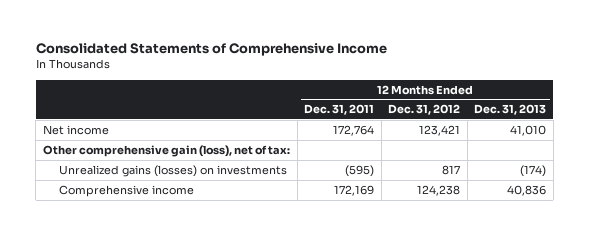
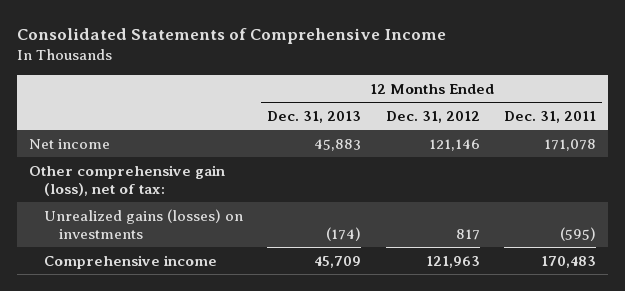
[333,124,375,136] 172,764 -> [544,138,597,151] 171,078
[419,124,461,136] 123,421 -> [428,138,480,151] 121,146
[510,124,547,136] 41,010 -> [314,138,362,151] 45,883
[334,184,375,196] 172,169 -> [541,255,597,268] 170,483
[417,184,461,196] 124,238 -> [425,255,480,268] 121,963
[507,184,547,196] 40,836 -> [314,255,362,268] 45,709

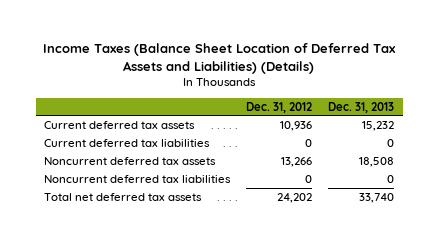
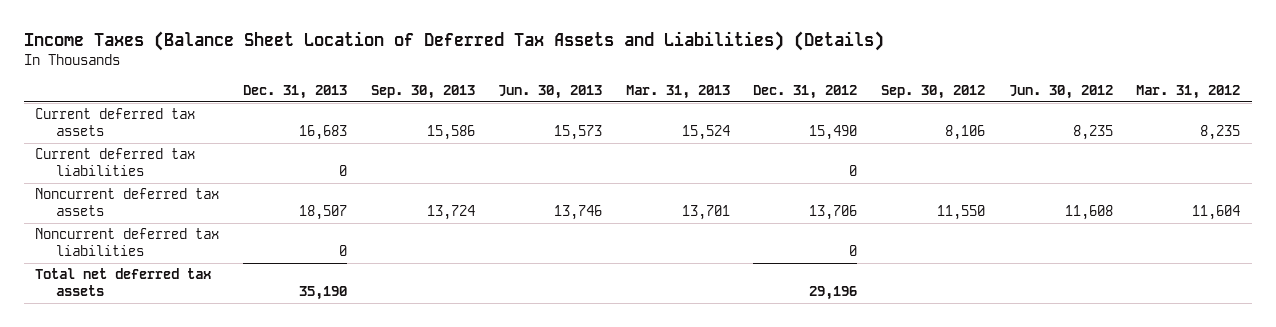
none -> [370,85,475,100] Sep. 30, 2013
none -> [498,85,603,100] Jun. 30, 2013
none -> [625,85,730,100] Mar. 31, 2013
none -> [881,85,986,100] Sep. 30, 2012
none -> [1008,85,1113,100] Jun. 30, 2012
none -> [1136,85,1241,100] Mar. 31, 2012
[280,120,313,131] 10,936 -> [809,125,858,141] 15,490
[362,120,395,131] 15,232 -> [298,125,347,141] 16,683
[281,156,313,167] 13,266 -> [809,205,858,221] 13,706
[359,156,395,167] 18,508 -> [298,205,347,221] 18,507
[277,192,313,203] 24,202 -> [809,286,858,301] 29,196
[359,192,395,203] 33,740 -> [298,286,347,301] 35,190

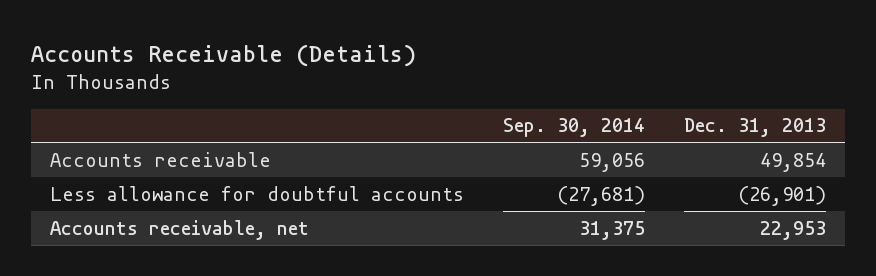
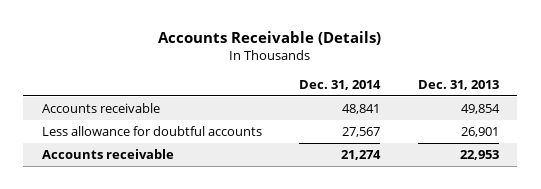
[503,118,646,138] Sep. 30, 2014 -> none
none -> [299,79,382,90] Dec. 31, 2014
[737,185,826,206] (26,901) -> [460,127,499,138] 26,901
[50,219,310,240] Accounts receivable, net -> [41,149,174,160] Accounts receivable

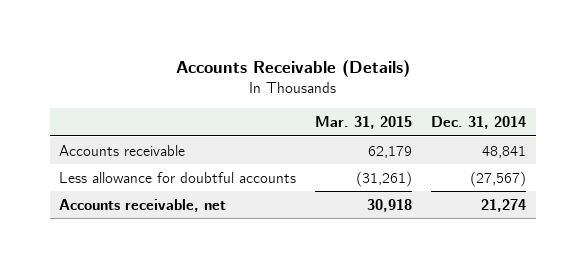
[417,79,499,90] Dec. 31, 2013 -> none
none -> [315,116,413,130] Mar. 31, 2015
[342,127,381,138] 27,567 -> [470,170,527,187] (27,567)
[41,149,174,160] Accounts receivable -> [59,198,227,212] Accounts receivable, net

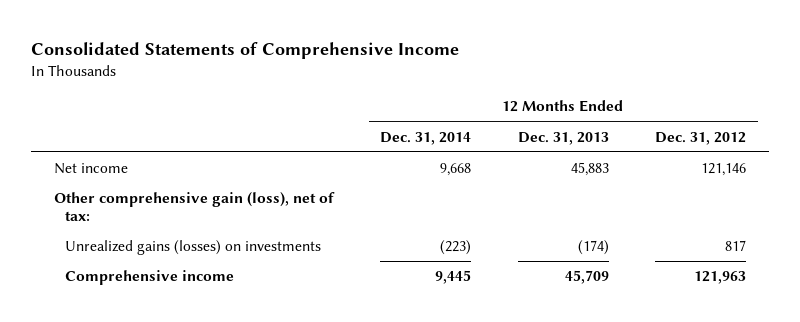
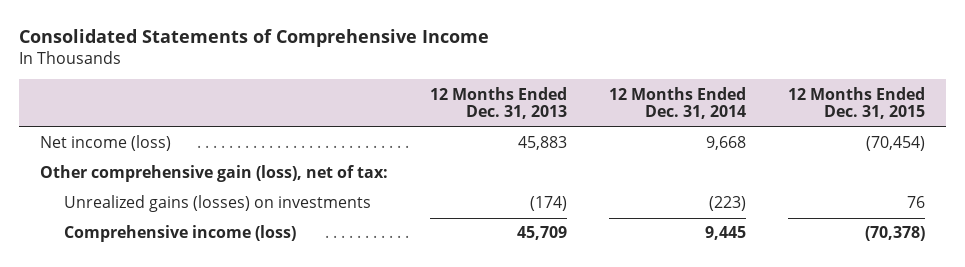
[655,131,747,145] Dec. 31, 2012 -> none
none -> [787,86,925,120] 12 Months Ended Dec. 31, 2015
[53,163,128,175] Net income -> [39,135,171,152] Net income (loss)
[65,270,235,286] Comprehensive income -> [63,225,296,243] Comprehensive income (loss)

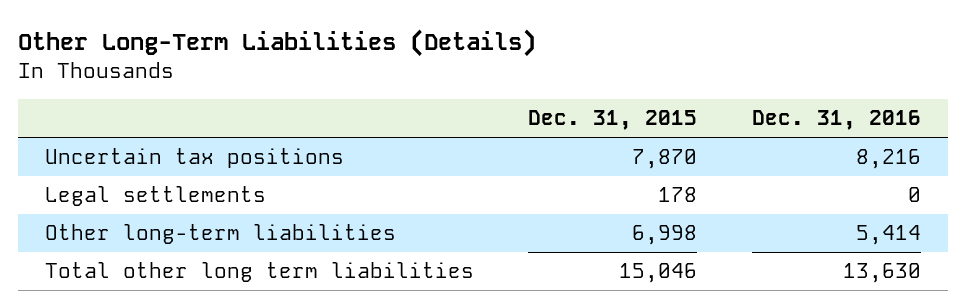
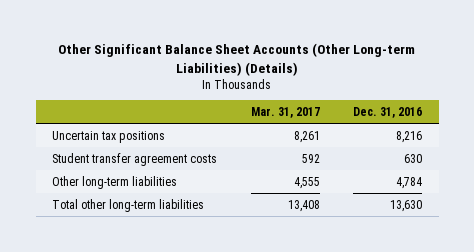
[18,29,537,58] Other Long-Term Liabilities (Details) -> [58,43,416,76] Other Significant Balance Sheet Accounts (Other Long-term Liabilities) (Details)
[528,110,698,131] Dec. 31, 2015 -> none
none -> [250,107,320,119] Mar. 31, 2017
[45,186,267,207] Legal settlements -> none
none -> [52,152,218,166] Student transfer agreement costs
[855,225,921,246] 5,414 -> [395,176,422,189] 4,784
[45,262,475,283] Total other long term liabilities -> [52,198,205,212] Total other long-term liabilities

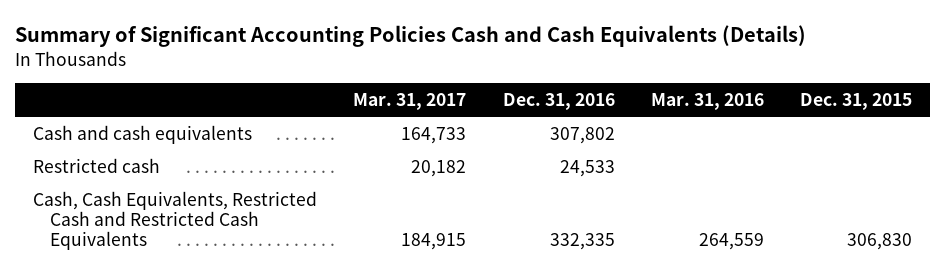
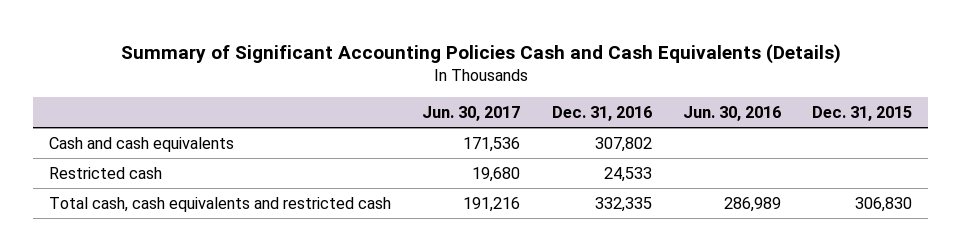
[353,93,467,111] Mar. 31, 2017 -> none
[650,93,764,111] Mar. 31, 2016 -> none
none -> [422,105,521,121] Jun. 30, 2017
none -> [682,105,781,121] Jun. 30, 2016
[33,190,318,251] Cash, Cash Equivalents, Restricted Cash and Restricted Cash Equivalents -> [48,196,391,212] Total cash, cash equivalents and restricted cash

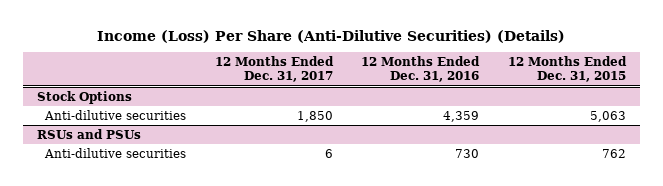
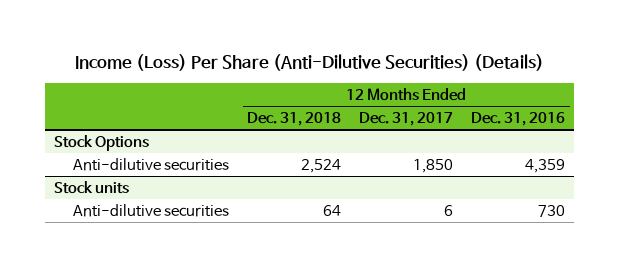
[507,55,627,83] 12 Months Ended Dec. 31, 2015 -> none
none -> [247,112,342,127] Dec. 31, 2018
[37,128,142,139] RSUs and PSUs -> [54,180,130,194] Stock units

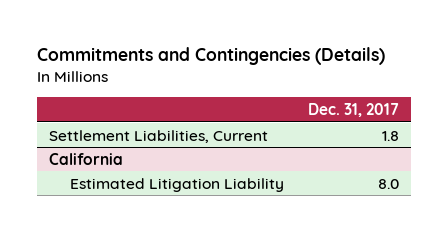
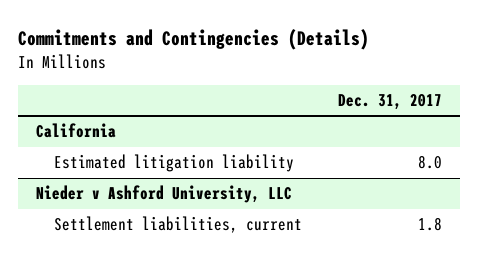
[49,129,269,143] Settlement Liabilities, Current -> none
[69,177,284,192] Estimated Litigation Liability -> [53,154,294,173] Estimated litigation liability
none -> [36,185,293,204] Nieder v Ashford University, LLC
none -> [53,216,302,234] Settlement liabilities, current

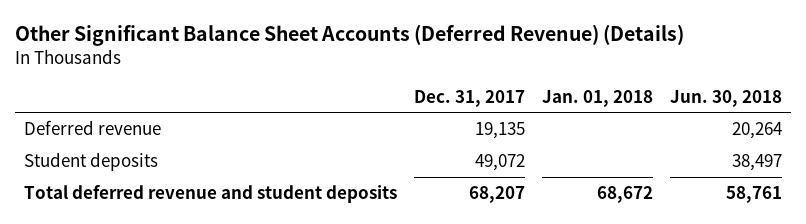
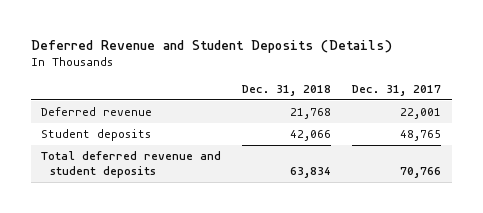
[14,24,684,47] Other Significant Balance Sheet Accounts (Deferred Revenue) (Details) -> [30,39,392,53] Deferred Revenue and Student Deposits (Details)
[542,89,654,107] Jan. 01, 2018 -> none
[670,89,783,107] Jun. 30, 2018 -> none
none -> [242,85,332,97] Dec. 31, 2018
[474,121,525,139] 19,135 -> [400,108,442,120] 22,001
[474,153,525,171] 49,072 -> [400,130,442,142] 48,765
[468,185,525,203] 68,207 -> [400,167,442,179] 70,766

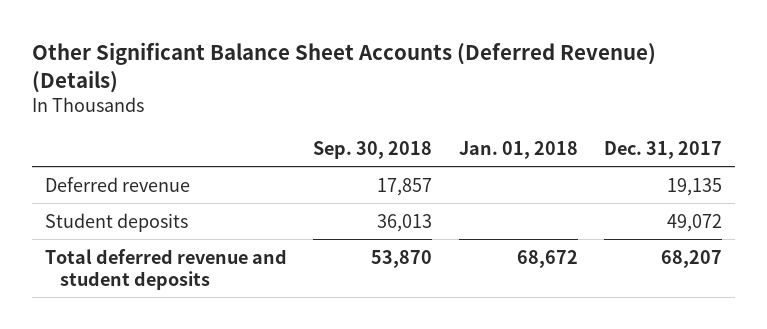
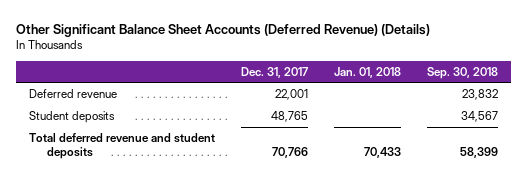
[377,177,433,196] 17,857 -> [461,88,498,100] 23,832
[666,177,722,196] 19,135 -> [275,88,309,100] 22,001
[377,213,433,232] 36,013 -> [460,110,498,122] 34,567
[666,213,722,232] 49,072 -> [271,110,309,122] 48,765
[371,249,433,268] 53,870 -> [459,146,498,158] 58,399
[516,249,578,268] 68,672 -> [364,146,402,158] 70,433
[660,249,722,268] 68,207 -> [272,146,309,158] 70,766

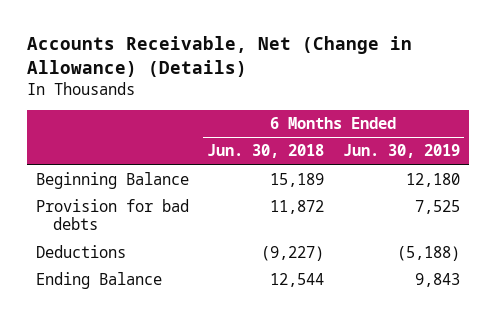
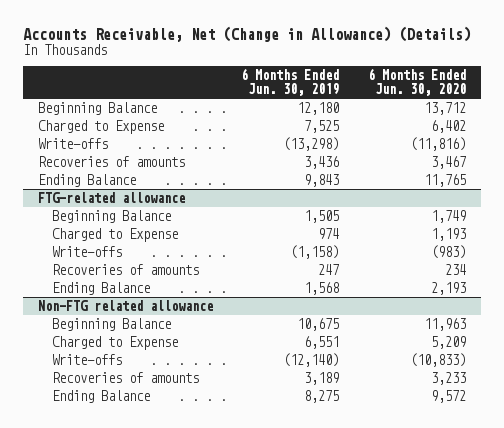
[207,144,325,159] Jun. 30, 2018 -> none
none -> [368,68,467,97] 6 Months Ended Jun. 30, 2020
[35,245,126,259] Deductions -> none
[35,199,189,231] Provision for bad debts -> [37,119,164,134] Charged to Expense
none -> [37,137,108,149] Write-offs
none -> [37,155,185,167] Recoveries of amounts
none -> [37,191,185,203] FTG-related allowance
none -> [52,209,172,223] Beginning Balance
none -> [52,227,179,242] Charged to Expense
none -> [52,245,123,257] Write-offs
none -> [52,263,200,275] Recoveries of amounts
none -> [52,281,151,295] Ending Balance
none -> [37,299,213,311] Non-FTG related allowance
none -> [52,317,172,331] Beginning Balance
none -> [52,335,179,350] Charged to Expense
none -> [52,353,123,365] Write-offs
none -> [52,371,200,383] Recoveries of amounts
none -> [52,389,151,403] Ending Balance

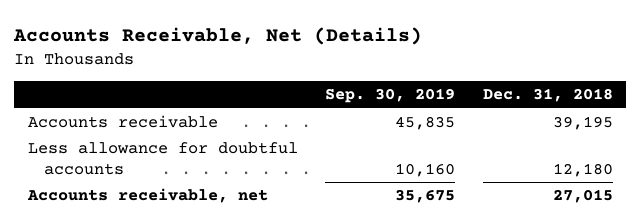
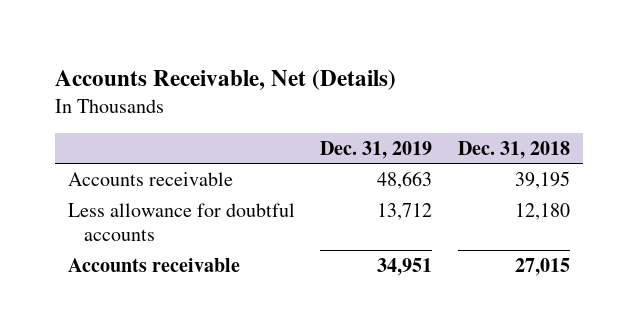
[325,88,456,104] Sep. 30, 2019 -> none
none -> [320,140,433,159] Dec. 31, 2019
[26,188,268,204] Accounts receivable, net -> [67,257,240,272] Accounts receivable

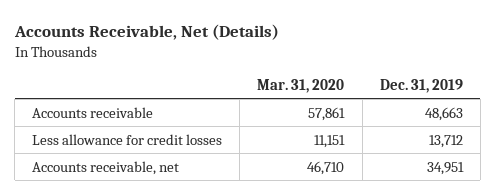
[457,140,570,159] Dec. 31, 2018 -> none
none -> [257,78,345,93] Mar. 31, 2020
[67,202,295,242] Less allowance for doubtful accounts -> [32,133,223,145] Less allowance for credit losses
[67,257,240,272] Accounts receivable -> [32,160,180,175] Accounts receivable, net

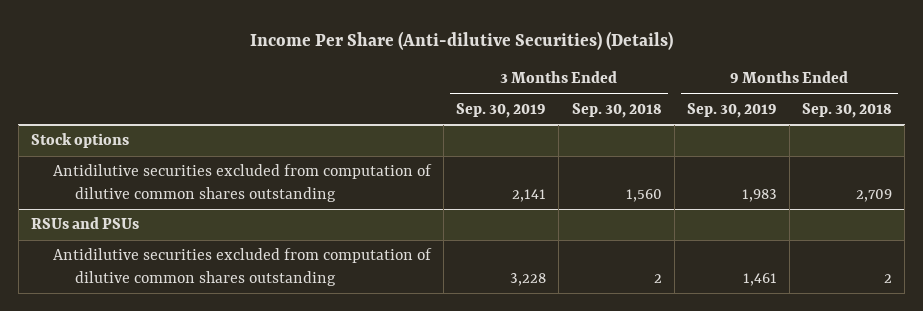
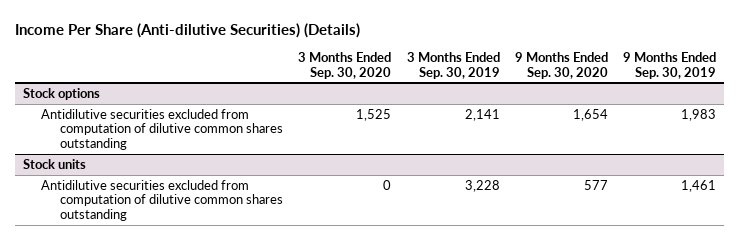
[571,102,662,118] Sep. 30, 2018 -> none
[802,102,893,118] Sep. 30, 2018 -> none
none -> [298,51,392,79] 3 Months Ended Sep. 30, 2020
none -> [515,51,609,79] 9 Months Ended Sep. 30, 2020
[31,217,140,230] RSUs and PSUs -> [22,158,86,169] Stock units

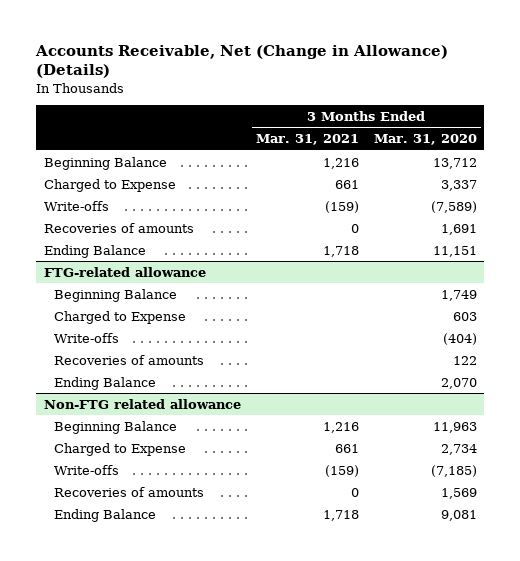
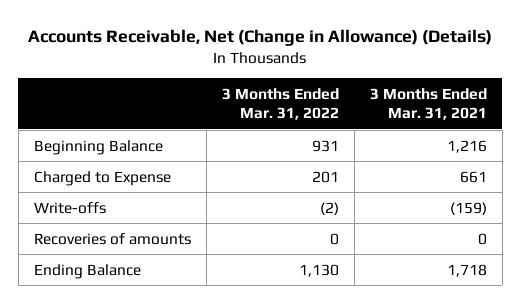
[373,134,477,146] Mar. 31, 2020 -> none
none -> [221,87,339,121] 3 Months Ended Mar. 31, 2022
[43,266,206,277] FTG-related allowance -> none
[54,288,178,302] Beginning Balance -> none
[54,310,187,324] Charged to Expense -> none
[54,332,120,343] Write-offs -> none
[54,354,205,365] Recoveries of amounts -> none
[54,376,157,390] Ending Balance -> none
[43,398,241,409] Non-FTG related allowance -> none
[54,420,178,434] Beginning Balance -> none
[54,442,187,456] Charged to Expense -> none
[54,464,120,475] Write-offs -> none
[54,486,205,497] Recoveries of amounts -> none
[54,508,157,522] Ending Balance -> none

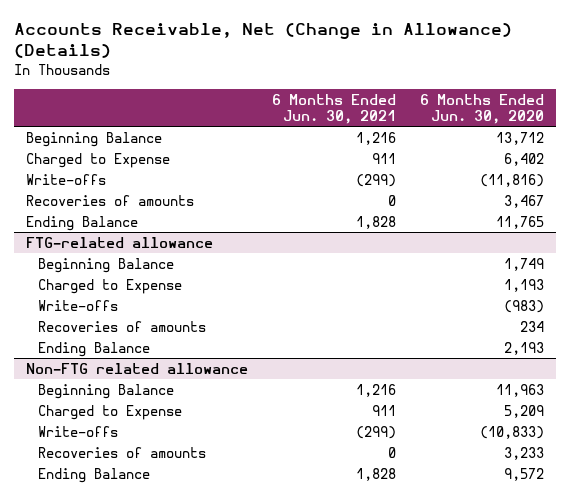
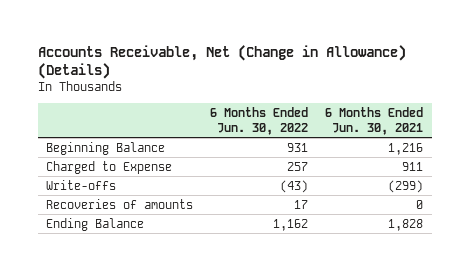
[420,93,545,124] 6 Months Ended Jun. 30, 2020 -> none
none -> [210,106,309,135] 6 Months Ended Jun. 30, 2022
[25,236,213,248] FTG-related allowance -> none
[37,257,174,273] Beginning Balance -> none
[37,278,182,294] Charged to Expense -> none
[37,299,118,311] Write-offs -> none
[37,320,206,332] Recoveries of amounts -> none
[37,341,150,357] Ending Balance -> none
[25,362,248,374] Non-FTG related allowance -> none
[37,383,174,399] Beginning Balance -> none
[37,404,182,420] Charged to Expense -> none
[37,425,118,437] Write-offs -> none
[37,446,206,458] Recoveries of amounts -> none
[37,467,150,483] Ending Balance -> none

